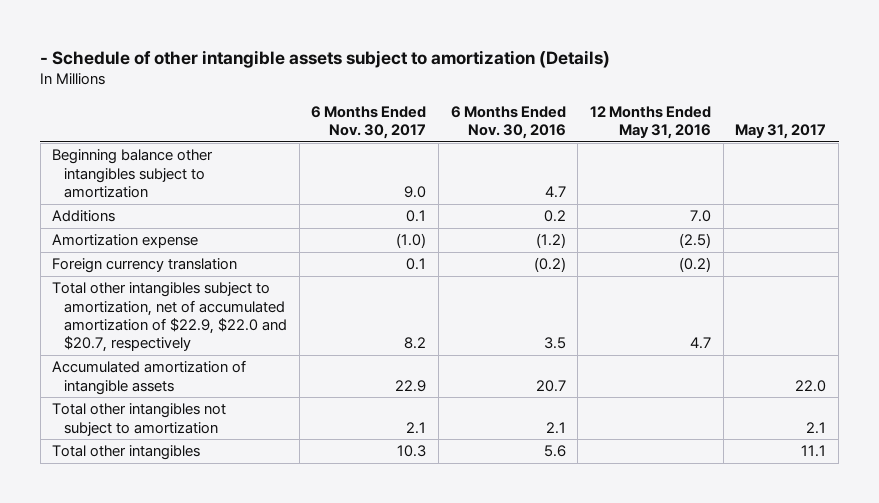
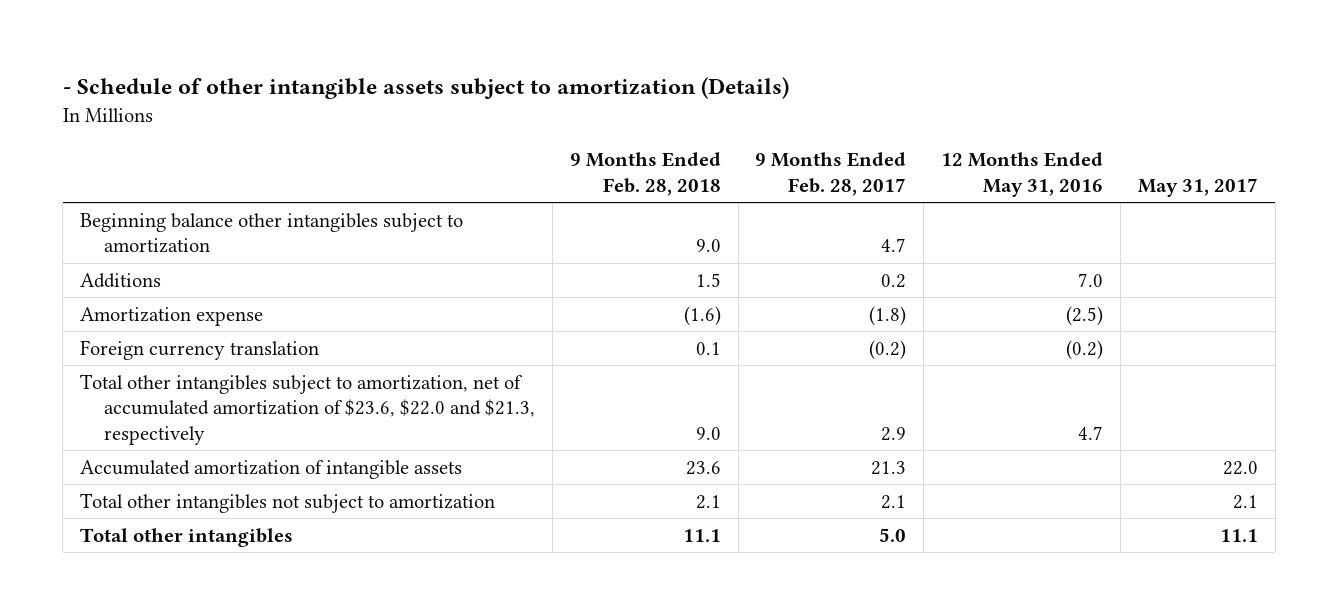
[311,105,427,139] 6 Months Ended Nov. 30, 2017 -> none
[450,105,566,139] 6 Months Ended Nov. 30, 2016 -> none
none -> [569,152,721,196] 9 Months Ended Feb. 28, 2018
none -> [755,152,907,196] 9 Months Ended Feb. 28, 2017
[52,282,287,353] Total other intangibles subject to amortization, net of accumulated amortization of $22.9, $22.0 and $20.7, respectively -> [79,373,535,445] Total other intangibles subject to amortization, net of accumulated amortization of $23.6, $22.0 and $21.3, respectively

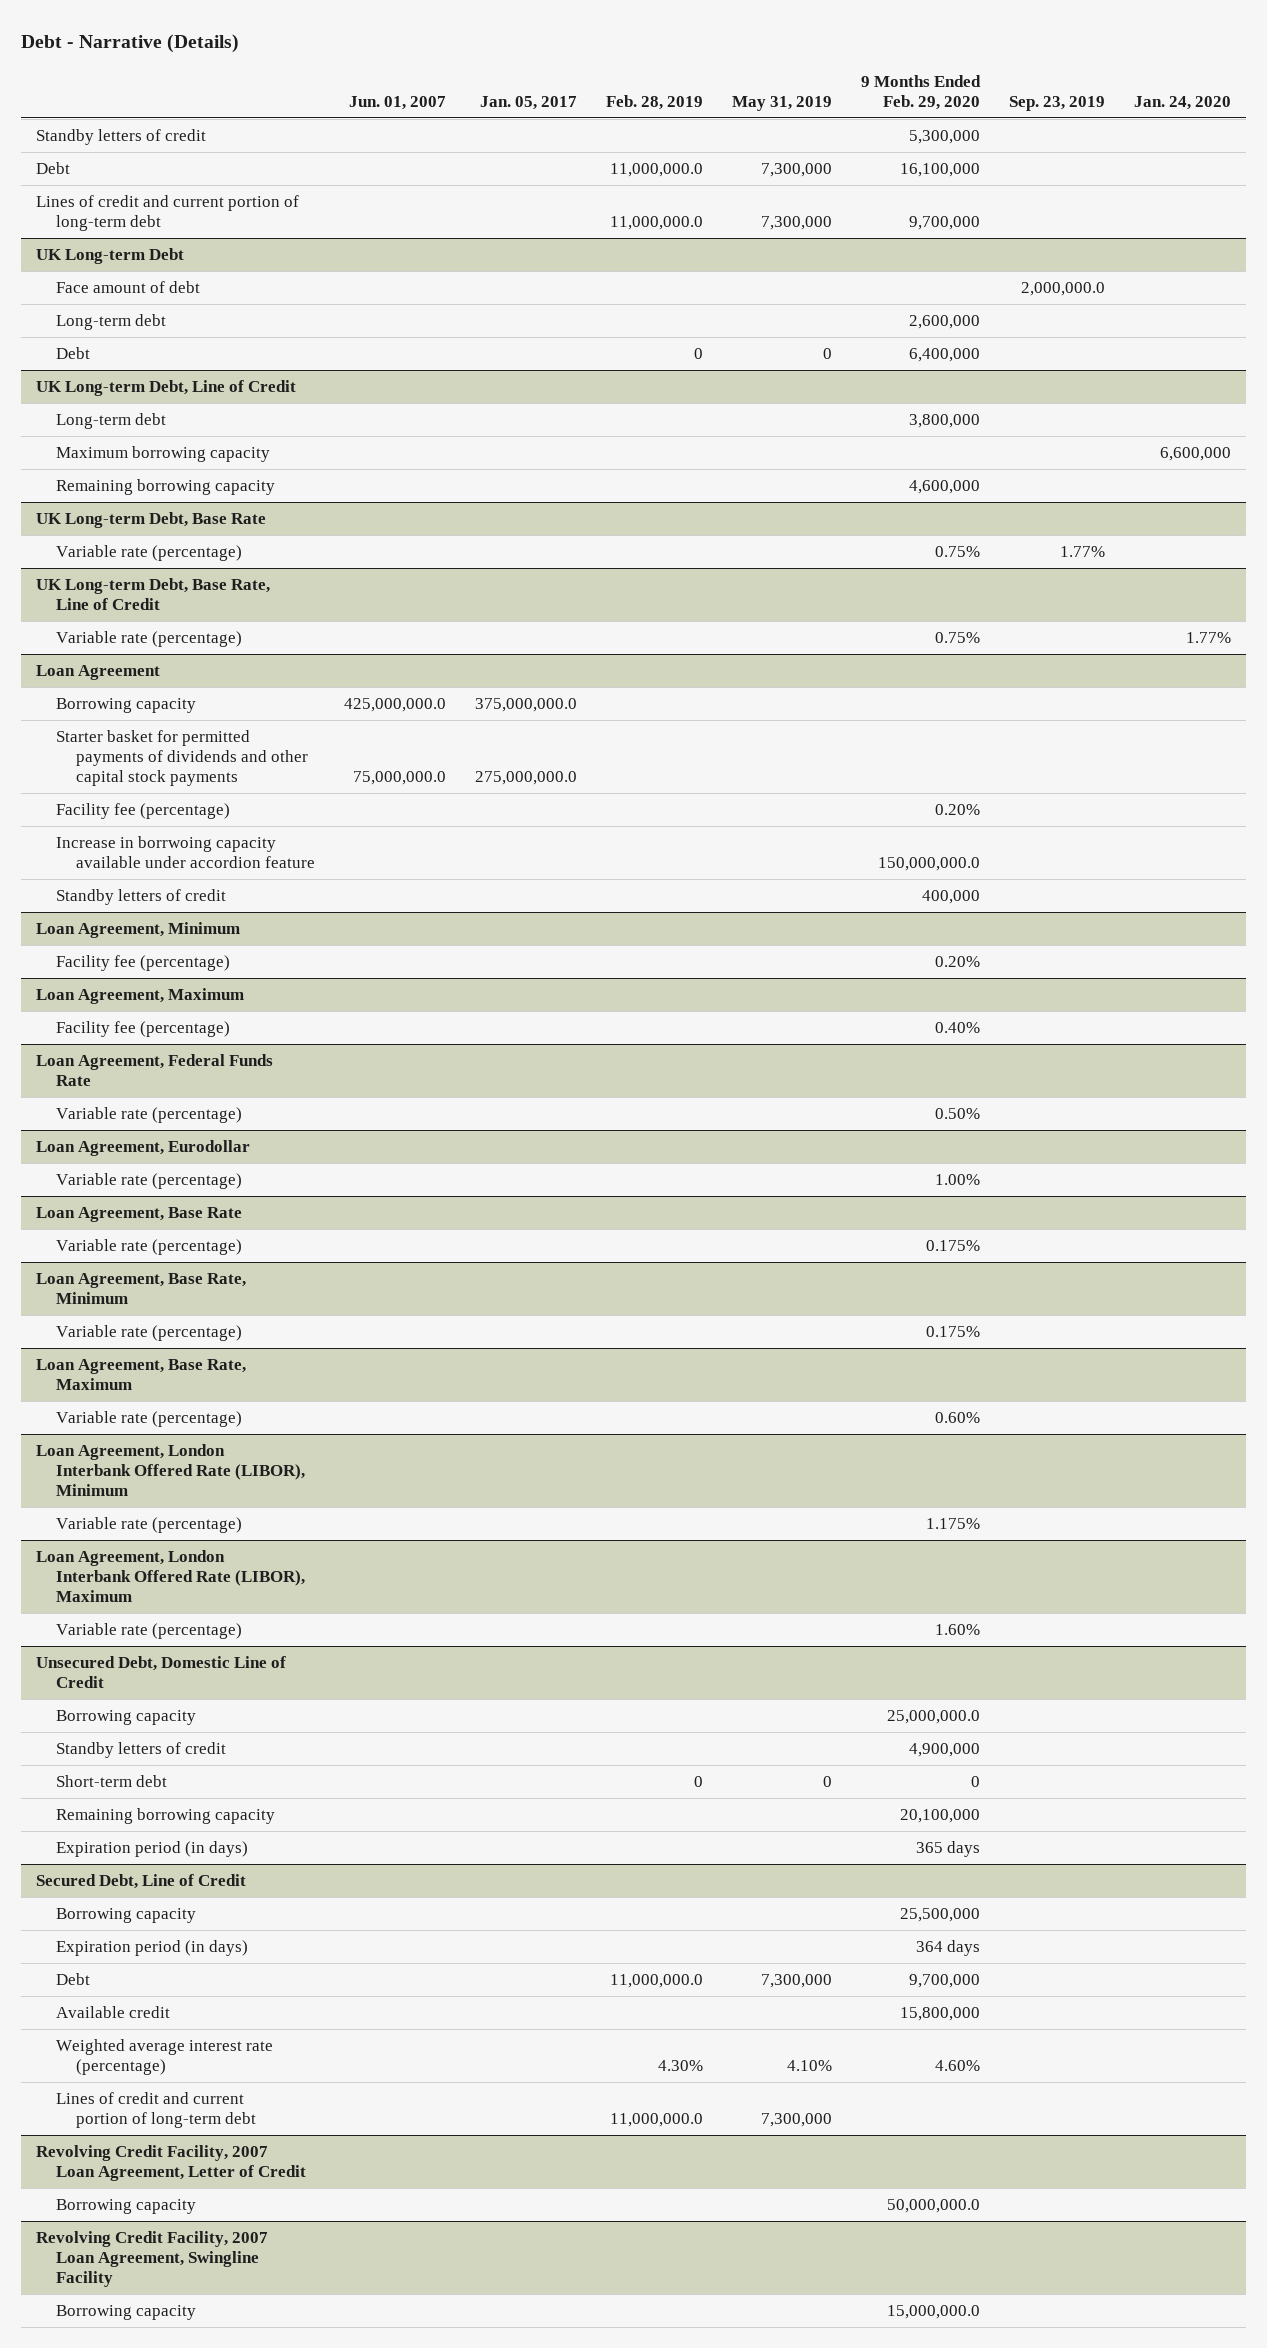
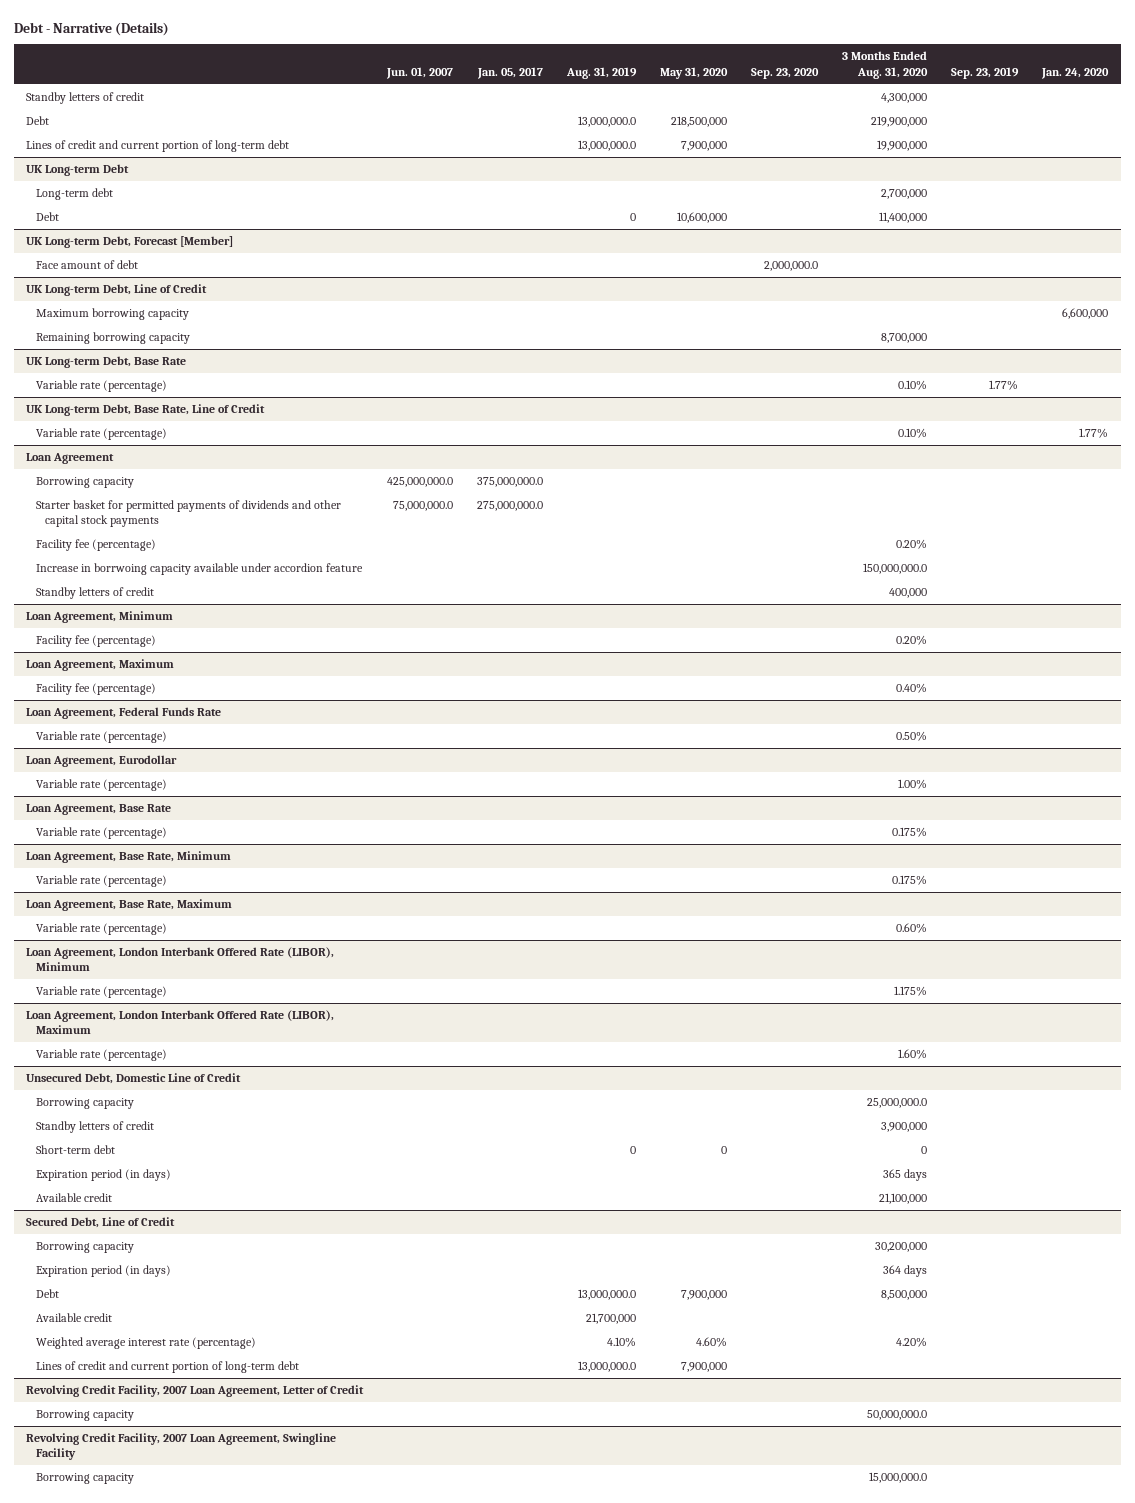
[606,94,704,110] Feb. 28, 2019 -> none
[732,95,833,111] May 31, 2019 -> none
[861,74,982,110] 9 Months Ended Feb. 29, 2020 -> none
none -> [566,66,638,79] Aug. 31, 2019
none -> [660,66,729,79] May 31, 2020
none -> [751,67,820,79] Sep. 23, 2020
none -> [842,51,929,79] 3 Months Ended Aug. 31, 2020
[55,281,200,294] Face amount of debt -> none
none -> [26,236,234,249] UK Long-term Debt, Forecast [Member]
none -> [35,260,138,270] Face amount of debt
[55,413,166,430] Long-term debt -> none
[55,1808,275,1825] Remaining borrowing capacity -> none
none -> [35,1193,112,1203] Available credit

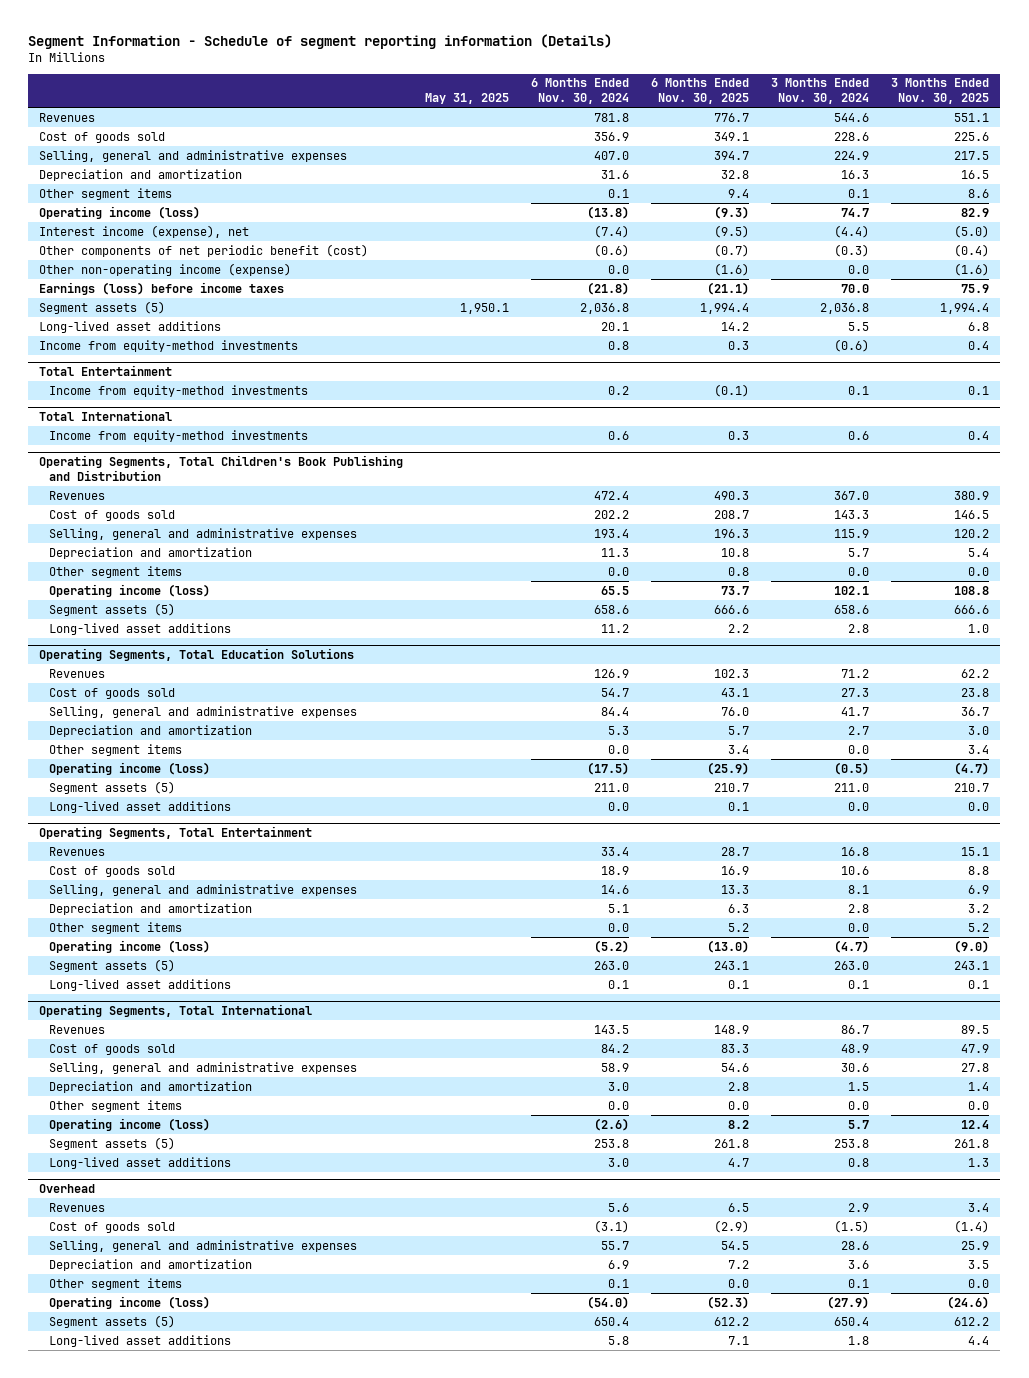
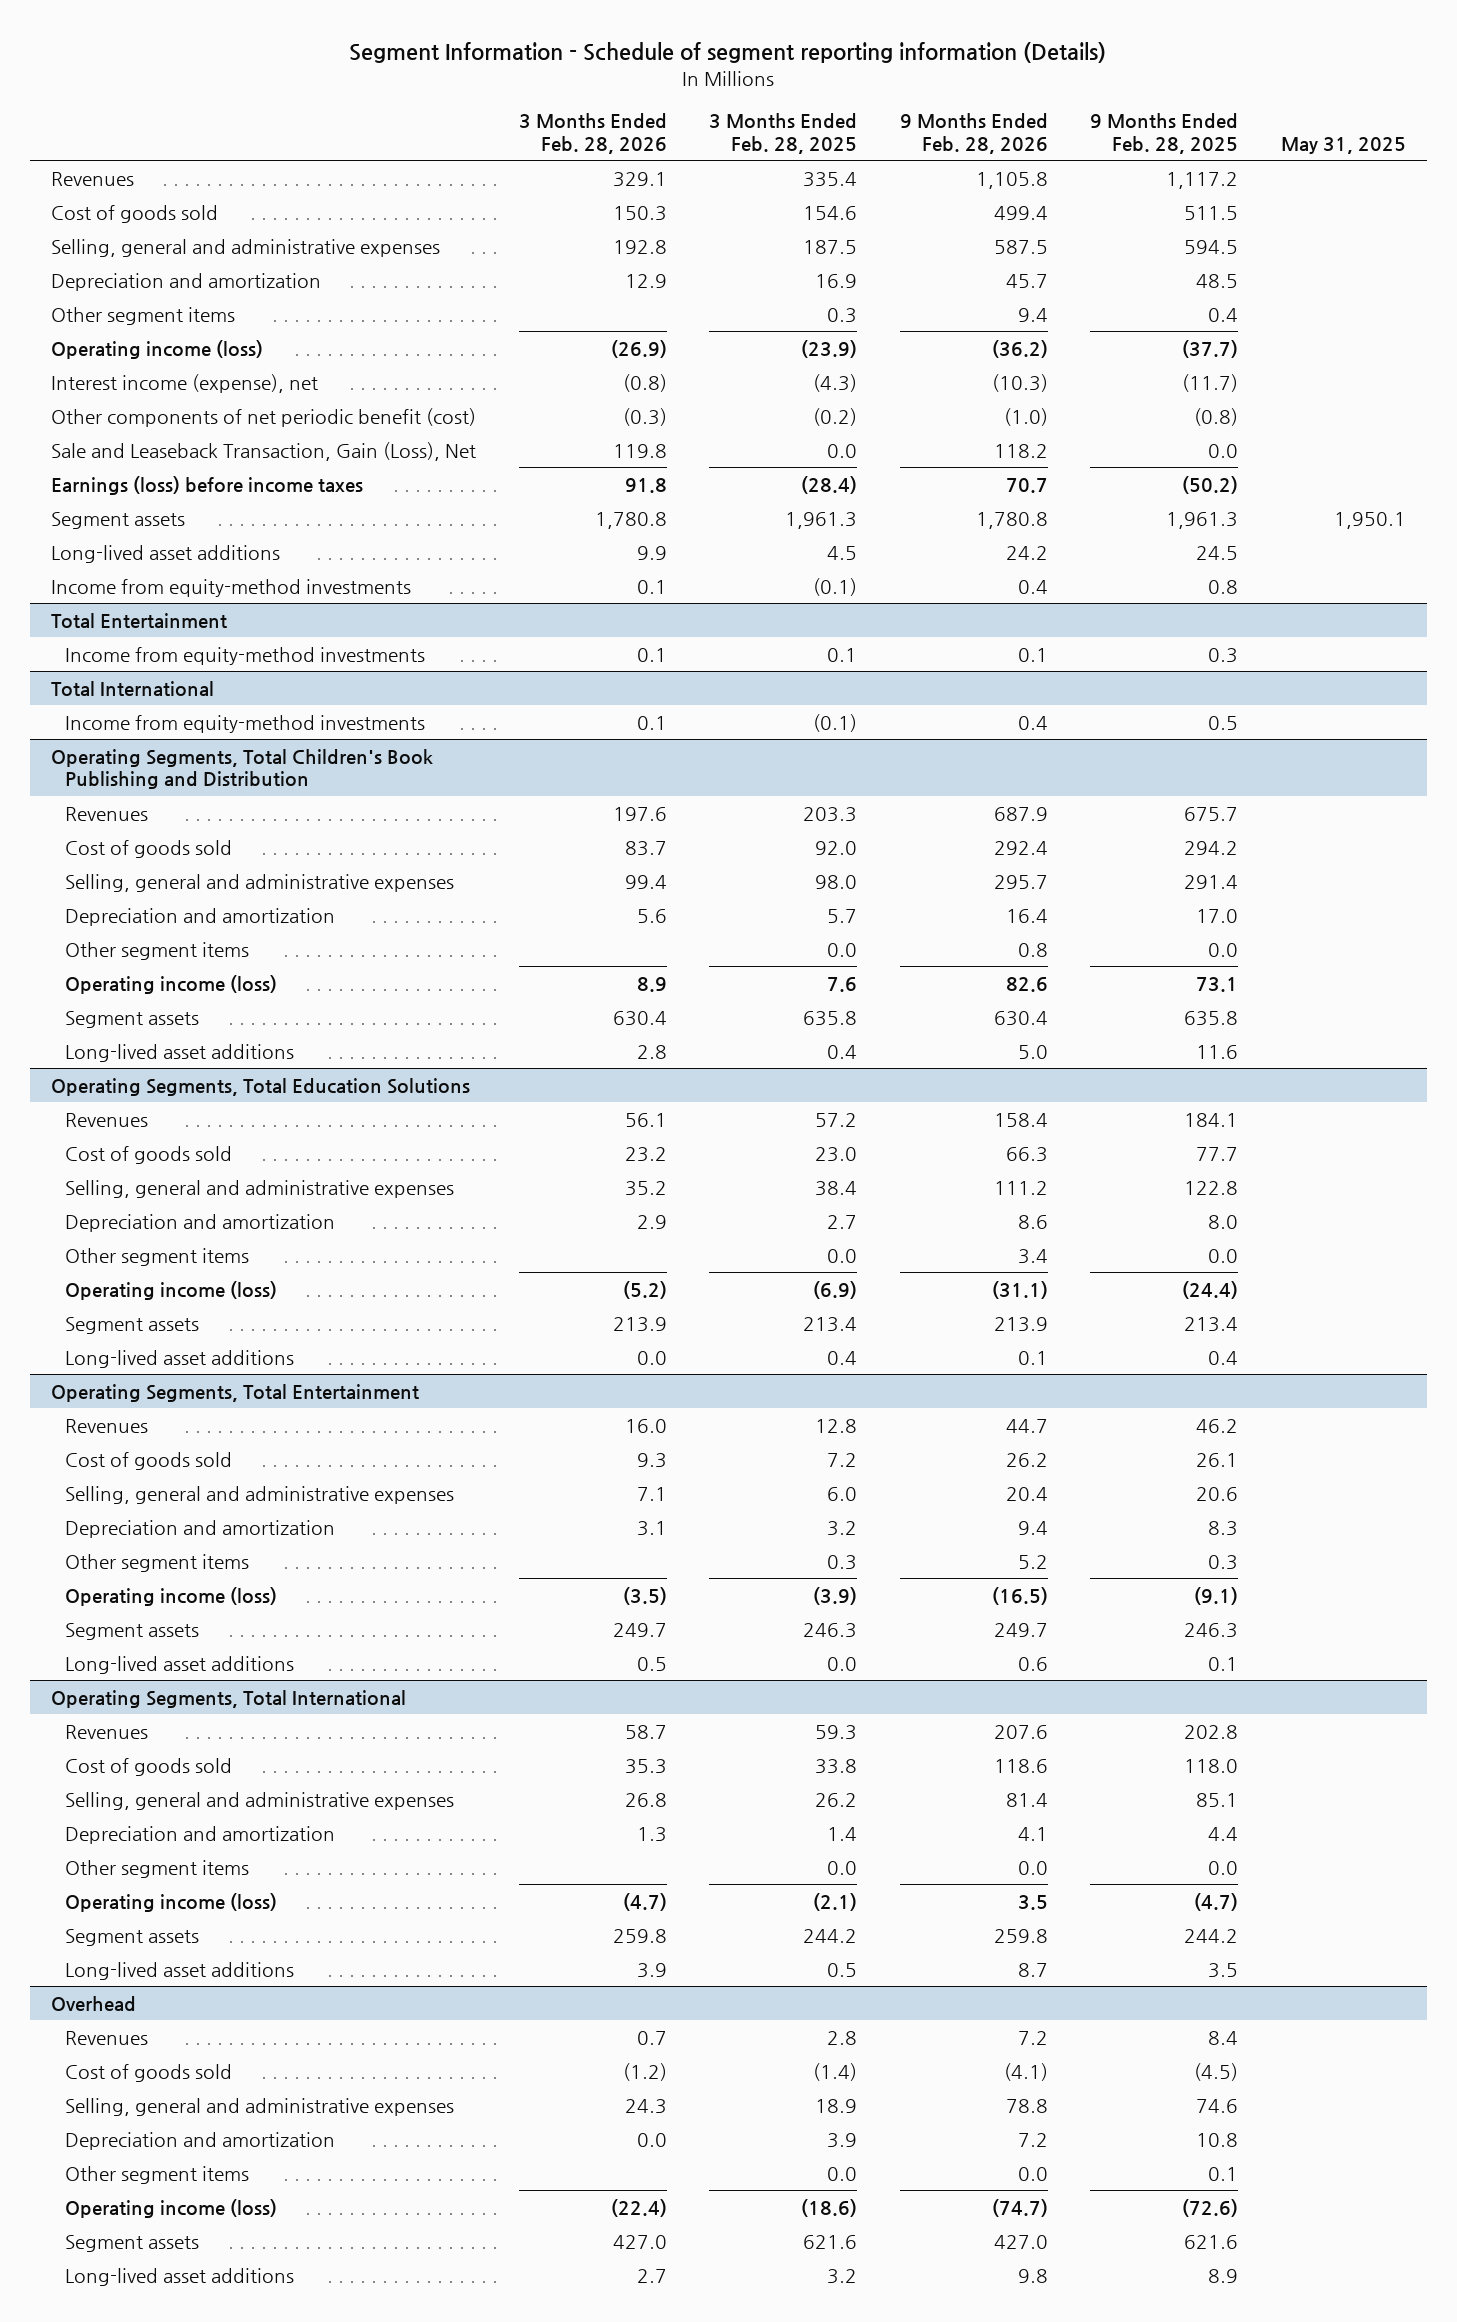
[531,78,630,104] 6 Months Ended Nov. 30, 2024 -> none
[651,78,750,104] 6 Months Ended Nov. 30, 2025 -> none
[771,78,870,104] 3 Months Ended Nov. 30, 2024 -> none
[891,78,990,104] 3 Months Ended Nov. 30, 2025 -> none
none -> [518,113,667,154] 3 Months Ended Feb. 28, 2026
none -> [709,113,858,154] 3 Months Ended Feb. 28, 2025
none -> [899,113,1048,154] 9 Months Ended Feb. 28, 2026
none -> [1090,113,1239,154] 9 Months Ended Feb. 28, 2025
[39,262,292,276] Other non-operating income (expense) -> none
none -> [51,441,477,461] Sale and Leaseback Transaction, Gain (Loss), Net
[39,300,166,314] Segment assets (5) -> [51,511,186,529] Segment assets
[49,602,176,616] Segment assets (5) -> [65,1010,200,1028] Segment assets
[49,780,176,794] Segment assets (5) -> [65,1316,200,1334] Segment assets
[49,958,176,972] Segment assets (5) -> [65,1622,200,1640] Segment assets
[49,1136,176,1150] Segment assets (5) -> [65,1928,200,1946] Segment assets
[49,1314,176,1328] Segment assets (5) -> [65,2234,200,2252] Segment assets

